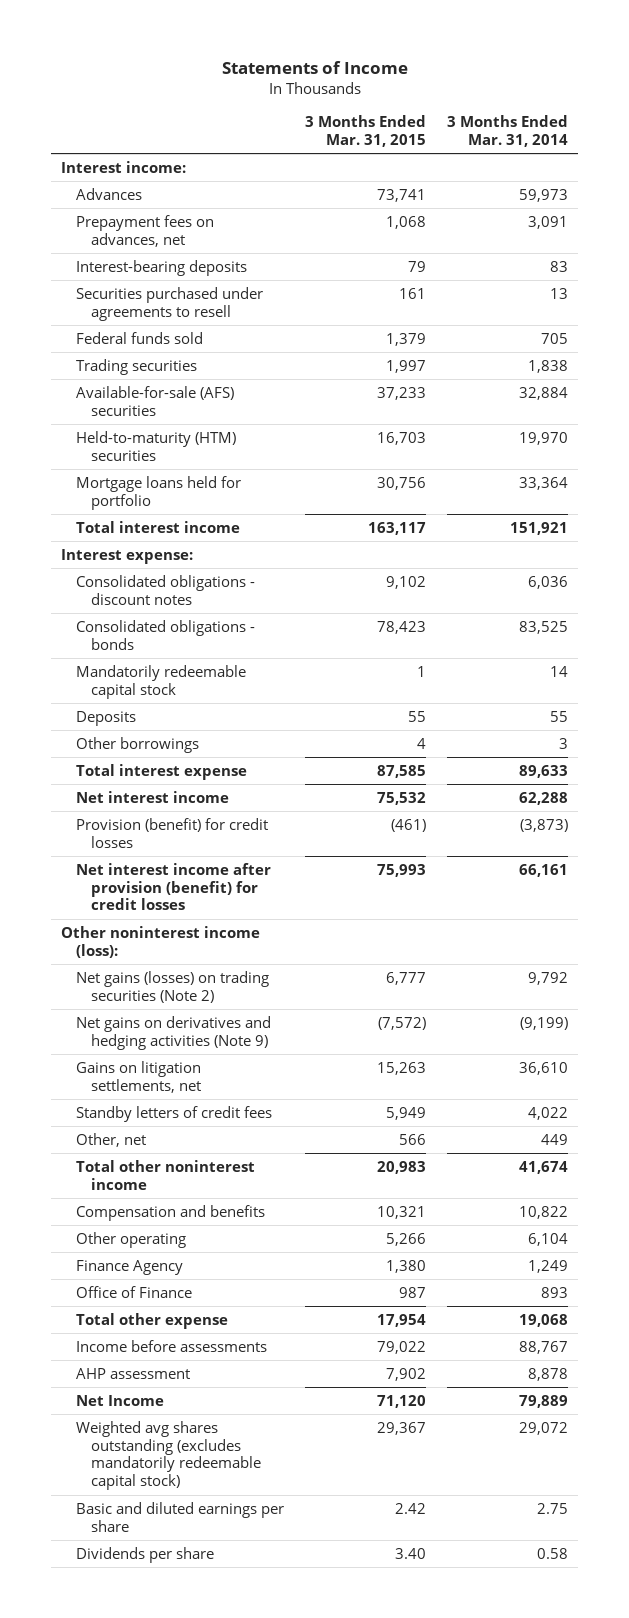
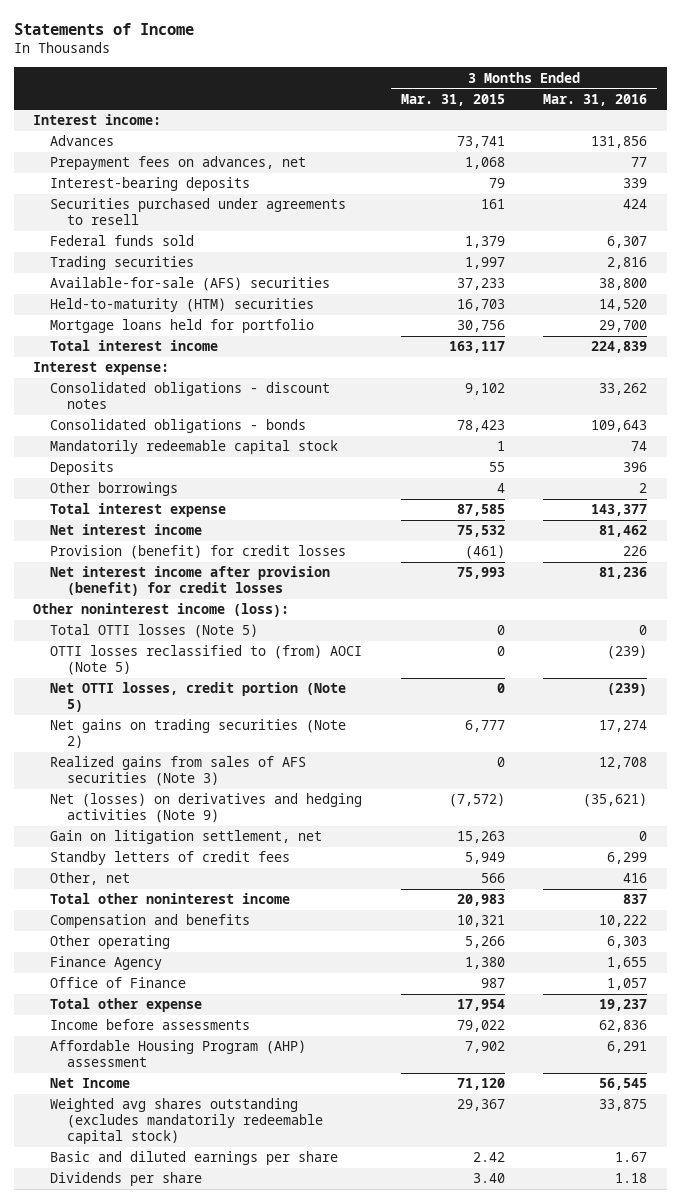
[446,115,568,147] 3 Months Ended Mar. 31, 2014 -> none
none -> [543,93,648,106] Mar. 31, 2016
none -> [50,624,259,639] Total OTTI losses (Note 5)
none -> [50,645,363,676] OTTI losses reclassified to (from) AOCI (Note 5)
none -> [50,682,347,713] Net OTTI losses, credit portion (Note 5)
[76,970,270,1003] Net gains (losses) on trading securities (Note 2) -> [50,719,347,749] Net gains on trading securities (Note 2)
none -> [50,756,307,787] Realized gains from sales of AFS securities (Note 3)
[76,1015,272,1050] Net gains on derivatives and hedging activities (Note 9) -> [50,793,363,824] Net (losses) on derivatives and hedging activities (Note 9)
[76,1060,202,1093] Gains on litigation settlements, net -> [50,830,323,845] Gain on litigation settlement, net
[76,1367,191,1379] AHP assessment -> [50,1040,307,1068] Affordable Housing Program (AHP) assessment

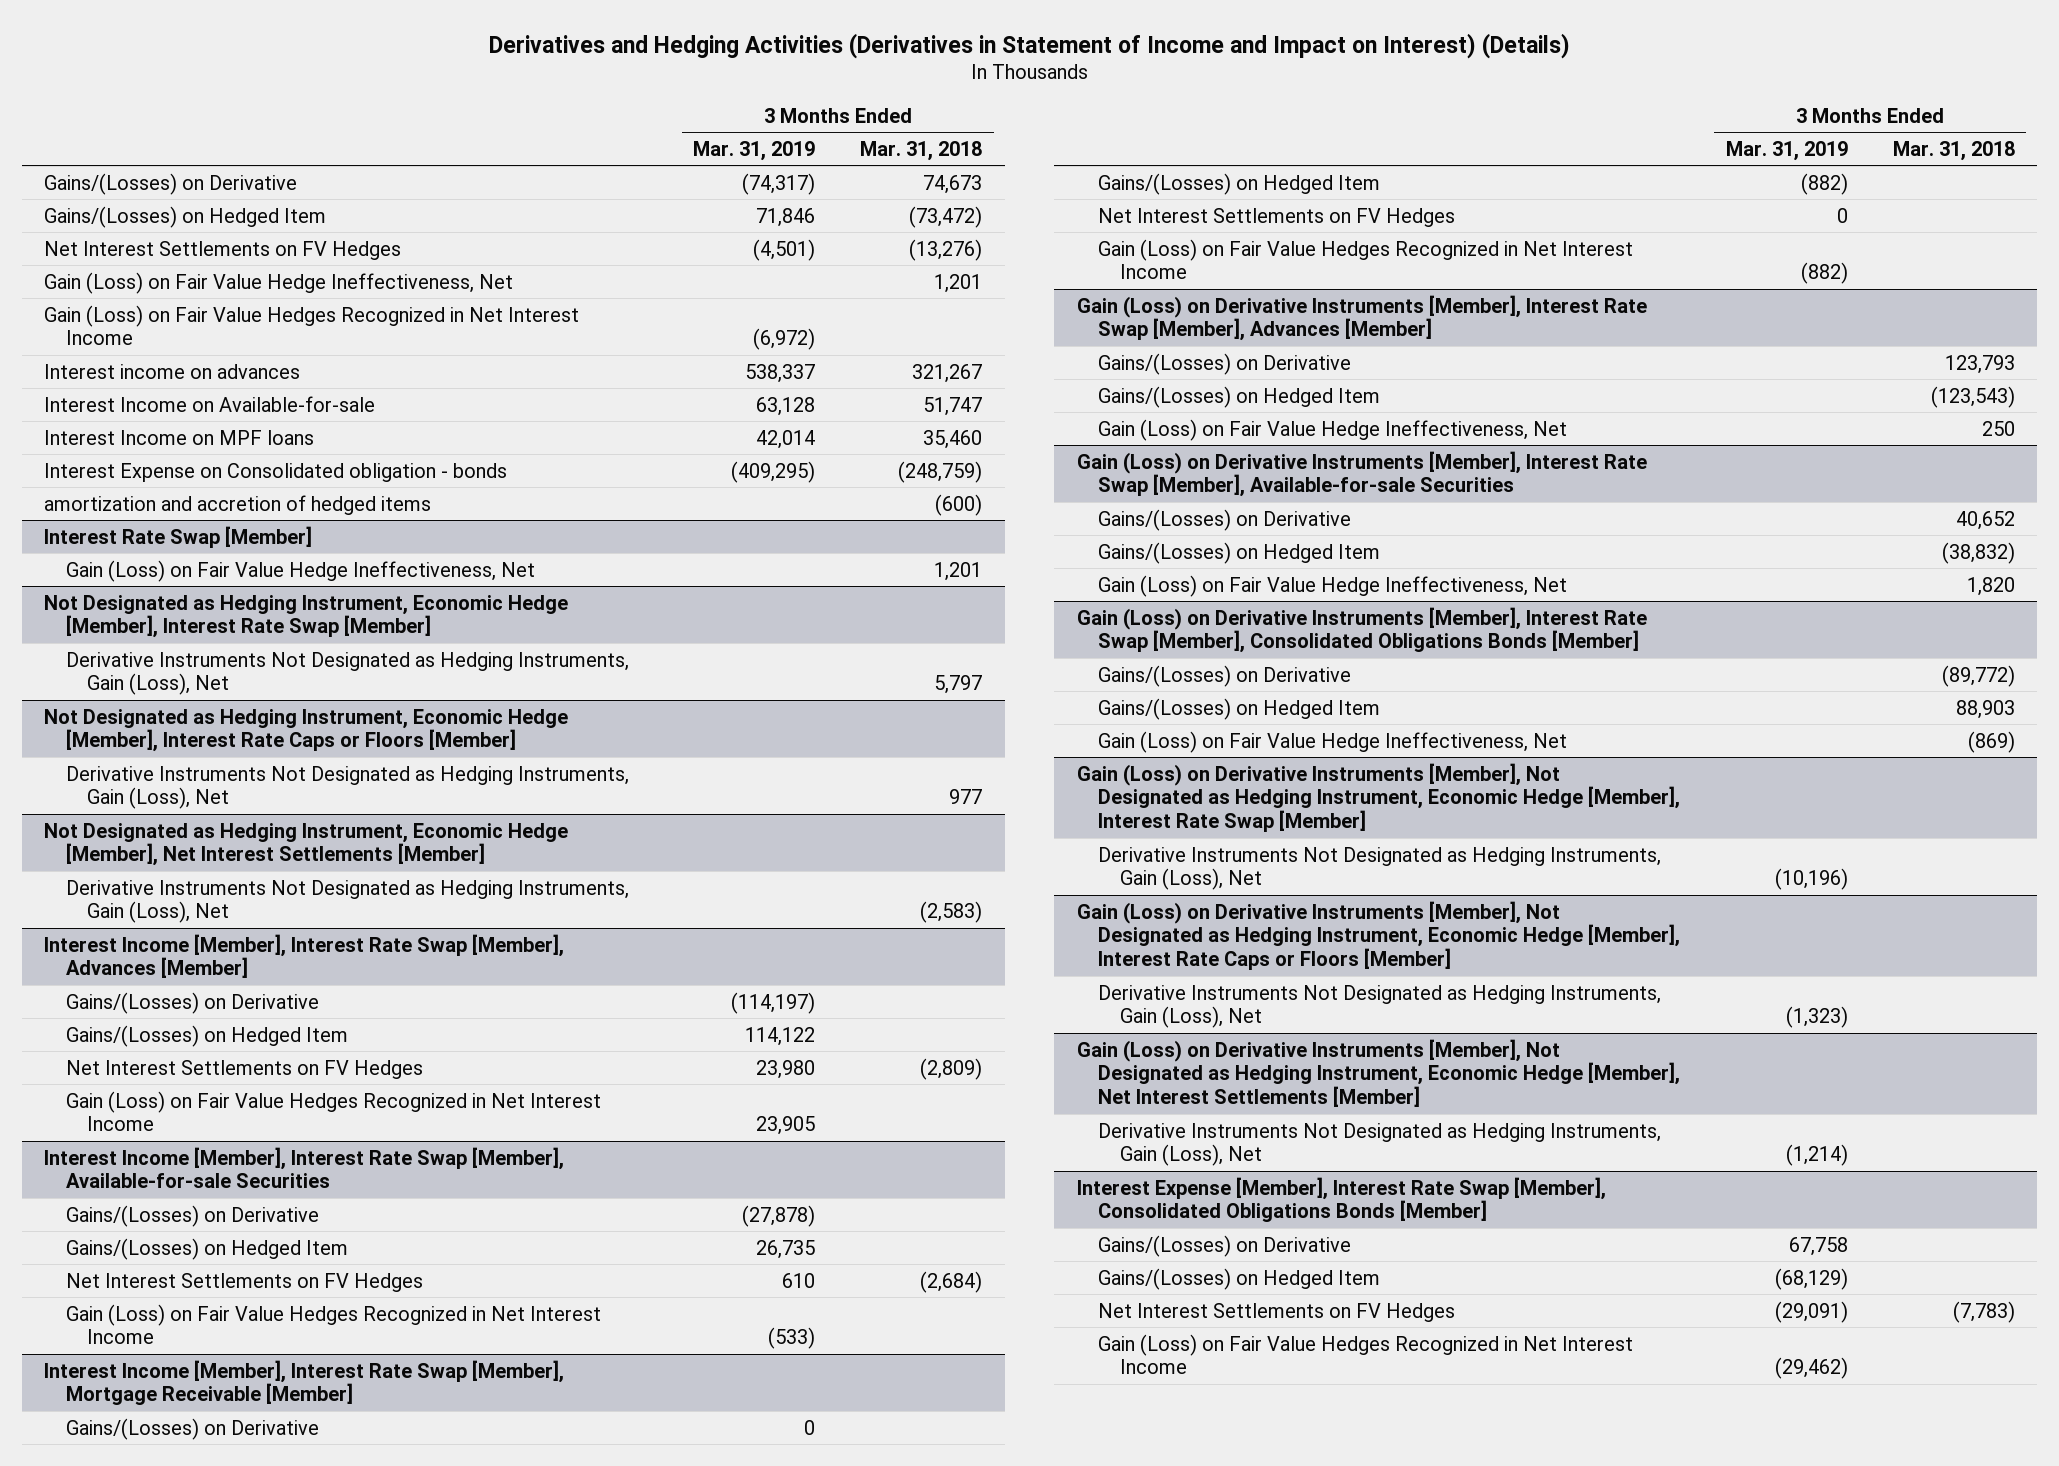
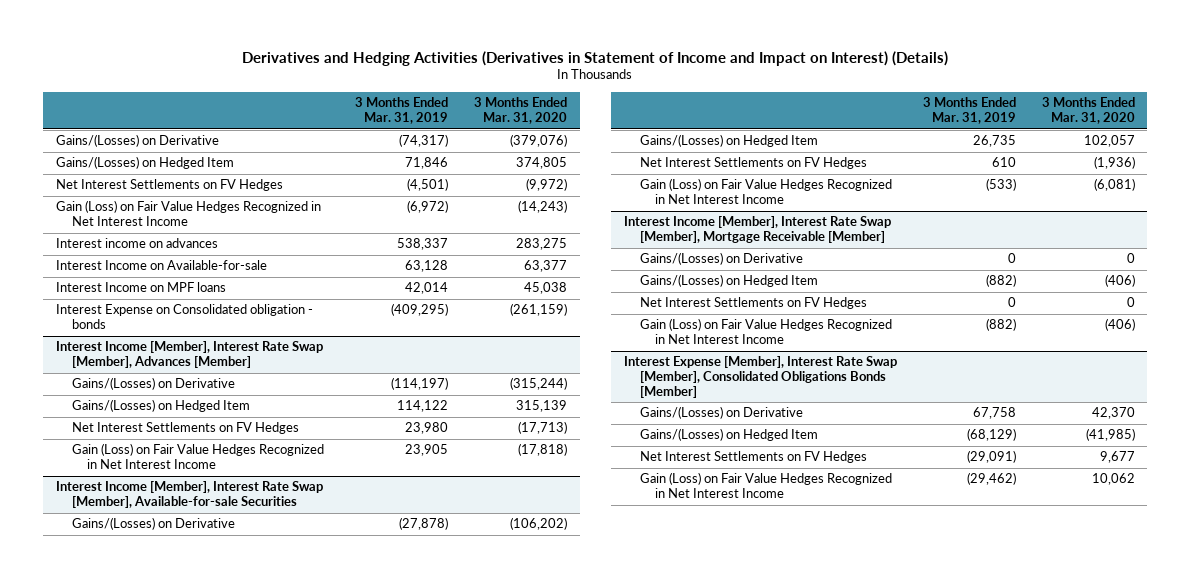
[860,140,983,161] Mar. 31, 2018 -> none
none -> [473,97,567,125] 3 Months Ended Mar. 31, 2020
[44,271,514,294] Gain (Loss) on Fair Value Hedge Ineffectiveness, Net -> none
[44,494,432,515] amortization and accretion of hedged items -> none
[44,525,313,548] Interest Rate Swap [Member] -> none
[65,559,535,582] Gain (Loss) on Fair Value Hedge Ineffectiveness, Net -> none
[44,594,569,639] Not Designated as Hedging Instrument, Economic Hedge [Member], Interest Rate Swap [Member] -> none
[65,651,629,696] Derivative Instruments Not Designated as Hedging Instruments, Gain (Loss), Net -> none
[44,708,569,753] Not Designated as Hedging Instrument, Economic Hedge [Member], Interest Rate Caps or Floors [Member] -> none
[65,765,629,810] Derivative Instruments Not Designated as Hedging Instruments, Gain (Loss), Net -> none
[44,822,569,867] Not Designated as Hedging Instrument, Economic Hedge [Member], Net Interest Settlements [Member] -> none
[65,879,629,924] Derivative Instruments Not Designated as Hedging Instruments, Gain (Loss), Net -> none
[1076,294,1647,342] Gain (Loss) on Derivative Instruments [Member], Interest Rate Swap [Member], Advances [Member] -> none
[1098,352,1352,375] Gains/(Losses) on Derivative -> none
[1098,385,1381,408] Gains/(Losses) on Hedged Item -> none
[1098,418,1568,441] Gain (Loss) on Fair Value Hedge Ineffectiveness, Net -> none
[1076,450,1647,498] Gain (Loss) on Derivative Instruments [Member], Interest Rate Swap [Member], Available-for-sale Securities -> none
[1098,508,1352,531] Gains/(Losses) on Derivative -> none
[1098,541,1381,564] Gains/(Losses) on Hedged Item -> none
[1098,574,1568,597] Gain (Loss) on Fair Value Hedge Ineffectiveness, Net -> none
[1076,606,1647,654] Gain (Loss) on Derivative Instruments [Member], Interest Rate Swap [Member], Consolidated Obligations Bonds [Member] -> none
[1098,664,1352,687] Gains/(Losses) on Derivative -> none
[1098,697,1381,720] Gains/(Losses) on Hedged Item -> none
[1098,730,1568,753] Gain (Loss) on Fair Value Hedge Ineffectiveness, Net -> none
[1076,762,1681,832] Gain (Loss) on Derivative Instruments [Member], Not Designated as Hedging Instrument, Economic Hedge [Member], Interest Rate Swap [Member] -> none
[1098,846,1662,891] Derivative Instruments Not Designated as Hedging Instruments, Gain (Loss), Net -> none
[1076,900,1681,970] Gain (Loss) on Derivative Instruments [Member], Not Designated as Hedging Instrument, Economic Hedge [Member], Interest Rate Caps or Floors [Member] -> none
[1098,984,1662,1029] Derivative Instruments Not Designated as Hedging Instruments, Gain (Loss), Net -> none
[1076,1038,1681,1107] Gain (Loss) on Derivative Instruments [Member], Not Designated as Hedging Instrument, Economic Hedge [Member], Net Interest Settlements [Member] -> none
[1098,1122,1662,1167] Derivative Instruments Not Designated as Hedging Instruments, Gain (Loss), Net -> none

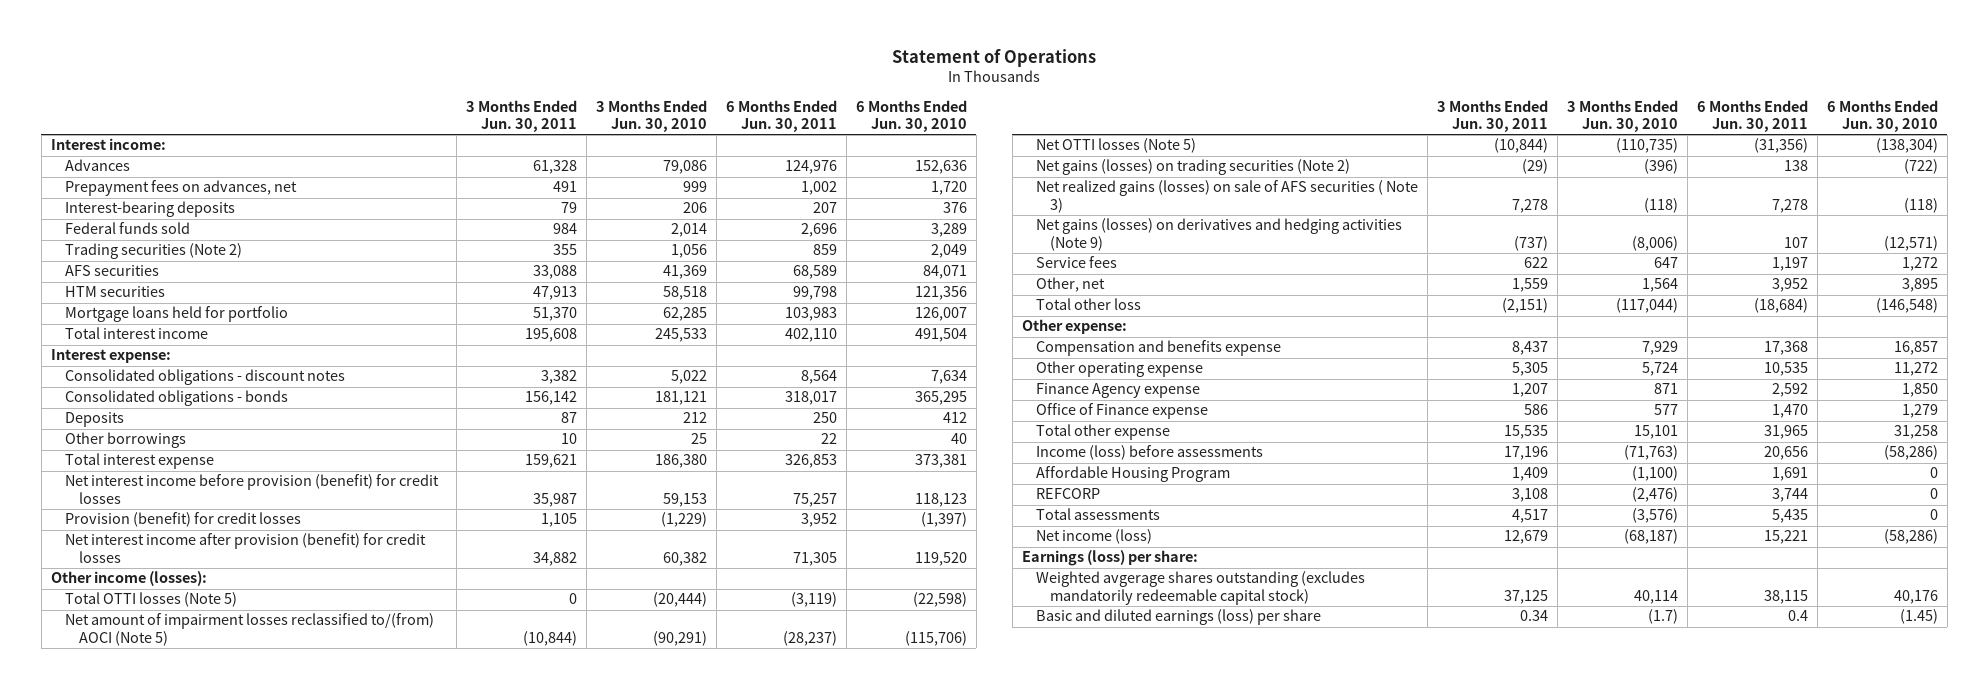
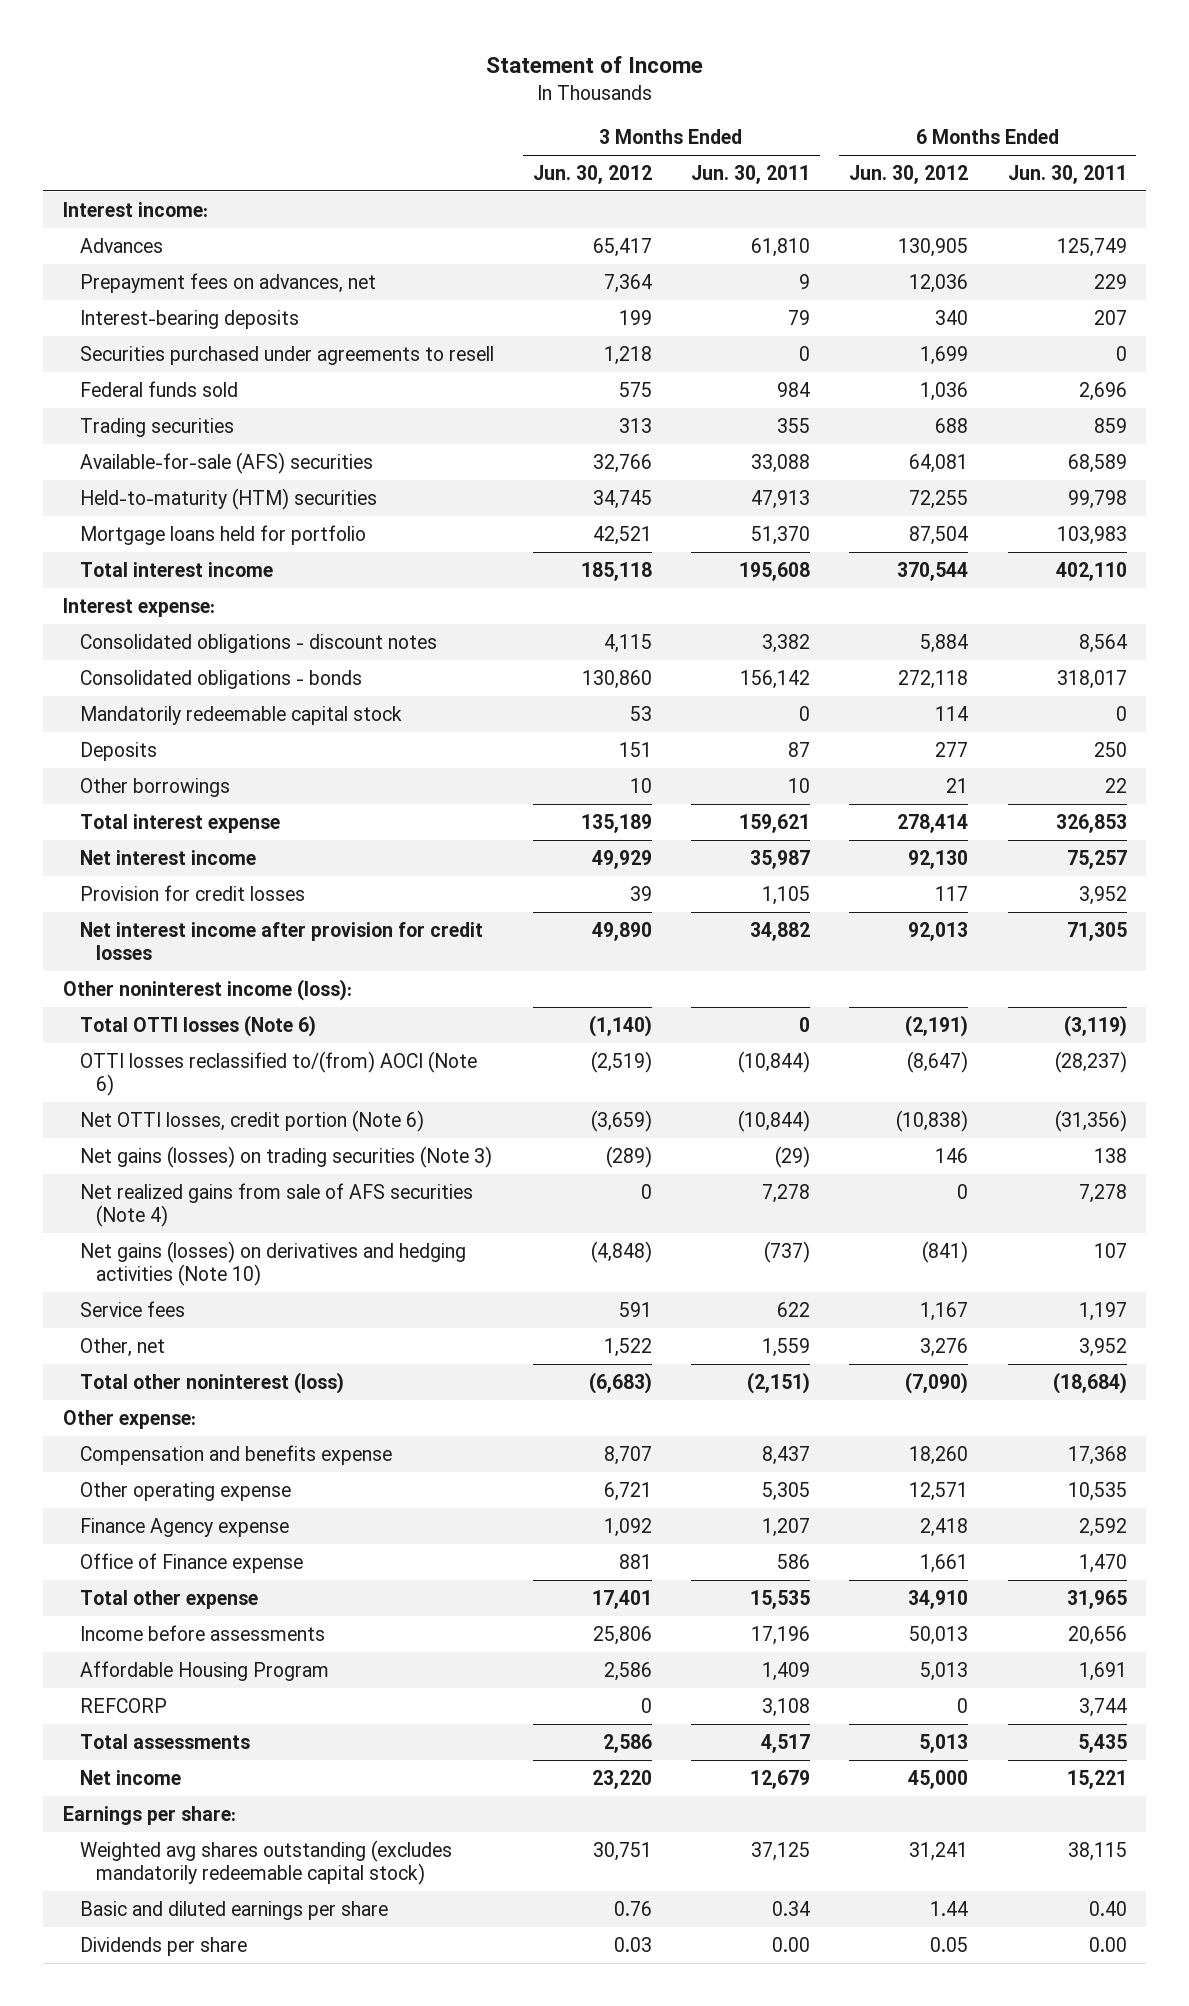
[892,49,1097,68] Statement of Operations -> [485,56,703,74] Statement of Income
[595,100,707,133] 3 Months Ended Jun. 30, 2010 -> none
[855,100,967,133] 6 Months Ended Jun. 30, 2010 -> none
none -> [532,164,652,184] Jun. 30, 2012
none -> [849,164,969,184] Jun. 30, 2012
[532,160,577,175] 61,328 -> [751,237,811,257] 61,810
[784,160,837,175] 124,976 -> [1056,237,1127,257] 125,749
[552,181,577,193] 491 -> [799,273,811,289] 9
[800,181,837,196] 1,002 -> [1093,273,1127,289] 229
none -> [79,345,494,365] Securities purchased under agreements to resell
[64,243,242,260] Trading securities (Note 2) -> [79,417,234,437] Trading securities
[64,265,159,277] AFS securities -> [79,451,373,474] Available-for-sale (AFS) securities
[64,286,165,298] HTM securities -> [79,487,377,510] Held-to-maturity (HTM) securities
none -> [79,705,402,725] Mandatorily redeemable capital stock
[64,474,439,504] Net interest income before provision (benefit) for credit losses -> [79,849,256,865] Net interest income
[64,512,301,528] Provision (benefit) for credit losses -> [79,884,305,901] Provision for credit losses
[64,533,426,563] Net interest income after provision (benefit) for credit losses -> [79,921,483,961] Net interest income after provision for credit losses
[50,571,207,587] Other income (losses): -> [62,978,352,1001] Other noninterest income (loss):
[64,592,237,608] Total OTTI losses (Note 5) -> [79,1014,316,1037] Total OTTI losses (Note 6)
[64,613,434,646] Net amount of impairment losses reclassified to/(from) AOCI (Note 5) -> [79,1050,477,1097] OTTI losses reclassified to/(from) AOCI (Note 6)
[1035,138,1196,154] Net OTTI losses (Note 5) -> [79,1109,424,1132] Net OTTI losses, credit portion (Note 6)
[1035,159,1350,176] Net gains (losses) on trading securities (Note 2) -> [79,1145,492,1168] Net gains (losses) on trading securities (Note 3)
[1035,180,1418,213] Net realized gains (losses) on sale of AFS securities ( Note 3) -> [79,1182,473,1228] Net realized gains from sale of AFS securities (Note 4)
[1035,218,1402,251] Net gains (losses) on derivatives and hedging activities (Note 9) -> [79,1240,466,1287] Net gains (losses) on derivatives and hedging activities (Note 10)
[1035,298,1141,311] Total other loss -> [79,1371,344,1394] Total other noninterest (loss)
[1035,445,1263,461] Income (loss) before assessments -> [79,1624,325,1641] Income before assessments
[1035,529,1152,545] Net income (loss) -> [79,1769,181,1785] Net income
[1021,550,1198,567] Earnings (loss) per share: -> [62,1805,236,1825] Earnings per share:
[1035,571,1365,605] Weighted avgerage shares outstanding (excludes mandatorily redeemable capital stock) -> [79,1839,452,1886] Weighted avg shares outstanding (excludes mandatorily redeemable capital stock)
[1035,609,1321,626] Basic and diluted earnings (loss) per share -> [79,1900,388,1920] Basic and diluted earnings per share
[1787,610,1808,622] 0.4 -> [1088,1900,1127,1916] 0.40
none -> [79,1936,247,1956] Dividends per share

